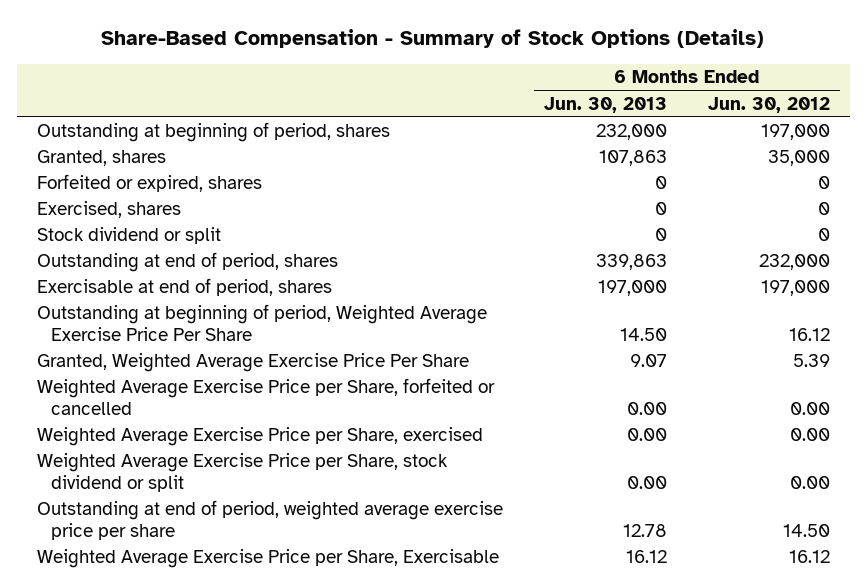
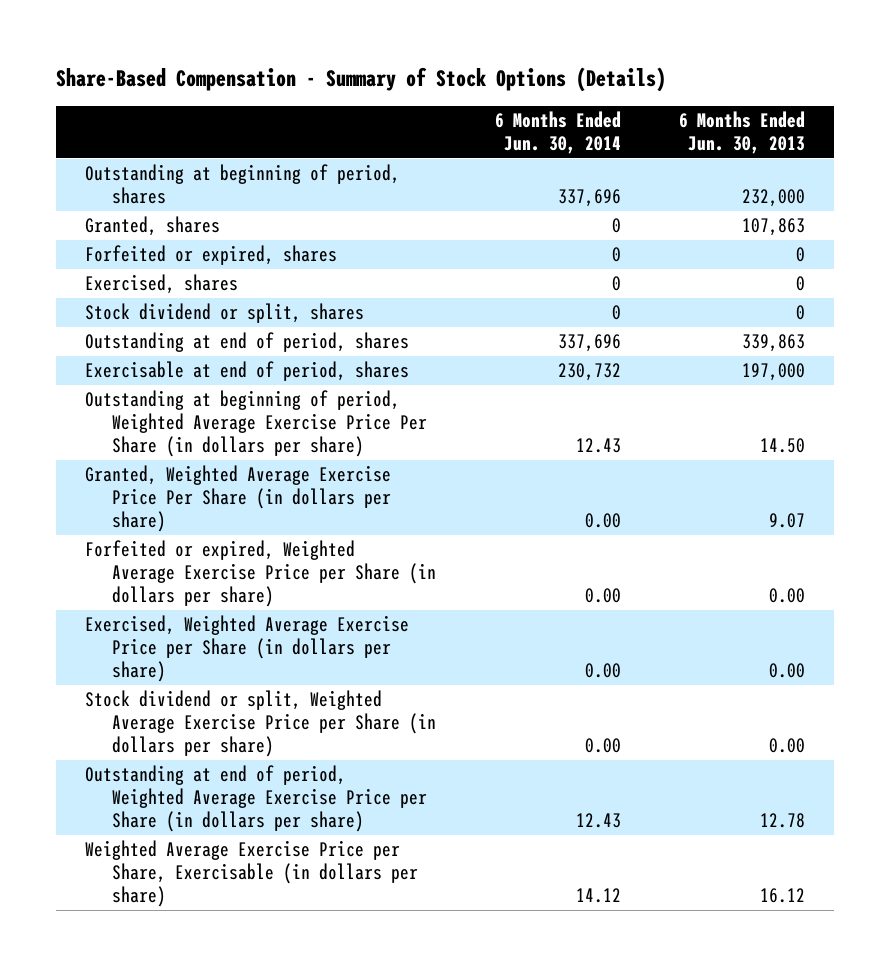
[707,96,830,113] Jun. 30, 2012 -> none
none -> [494,111,621,154] 6 Months Ended Jun. 30, 2014
[37,227,222,245] Stock dividend or split -> [85,303,365,324] Stock dividend or split, shares
[37,304,488,342] Outstanding at beginning of period, Weighted Average Exercise Price Per Share -> [85,390,428,458] Outstanding at beginning of period, Weighted Average Exercise Price Per Share (in dollars per share)
[37,353,470,373] Granted, Weighted Average Exercise Price Per Share -> [85,465,392,533] Granted, Weighted Average Exercise Price Per Share (in dollars per share)
[37,378,496,416] Weighted Average Exercise Price per Share, forfeited or cancelled -> [85,540,437,608] Forfeited or expired, Weighted Average Exercise Price per Share (in dollars per share)
[37,427,484,447] Weighted Average Exercise Price per Share, exercised -> [85,615,410,683] Exercised, Weighted Average Exercise Price per Share (in dollars per share)
[37,453,449,493] Weighted Average Exercise Price per Share, stock dividend or split -> [85,690,437,758] Stock dividend or split, Weighted Average Exercise Price per Share (in dollars per share)
[37,500,504,541] Outstanding at end of period, weighted average exercise price per share -> [85,765,428,833] Outstanding at end of period, Weighted Average Exercise Price per Share (in dollars per share)
[37,549,500,569] Weighted Average Exercise Price per Share, Exercisable -> [85,840,419,908] Weighted Average Exercise Price per Share, Exercisable (in dollars per share)

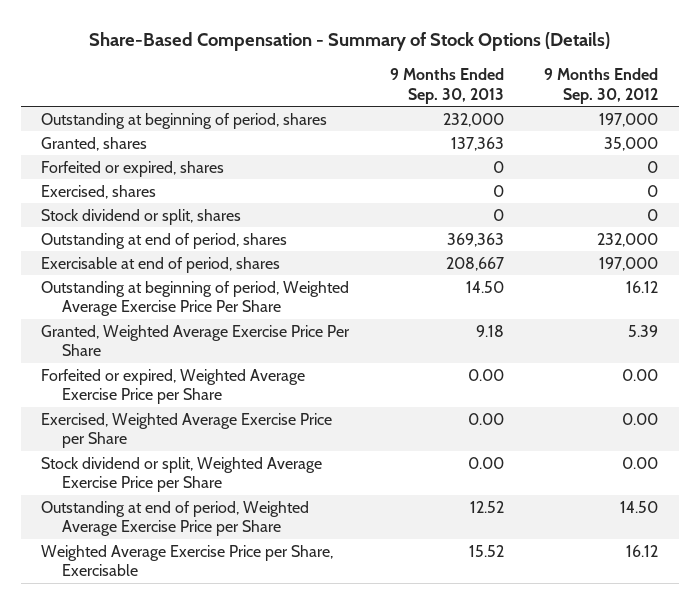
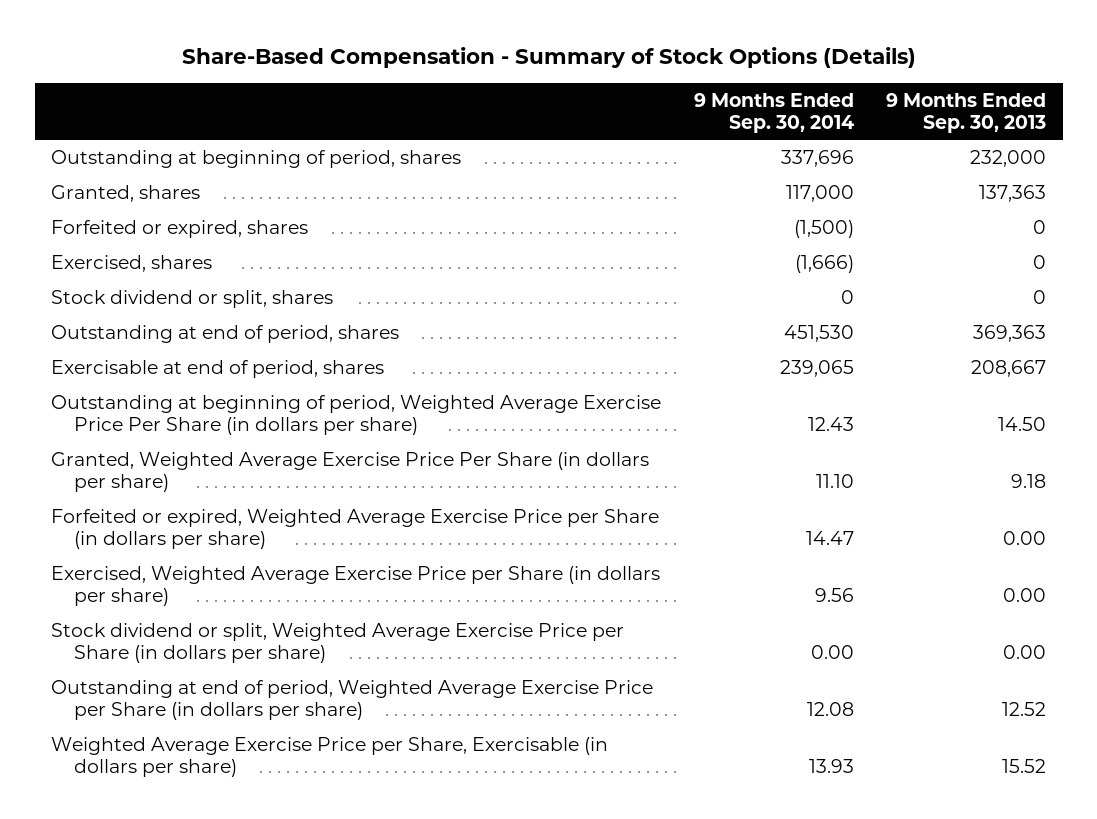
[544,68,659,104] 9 Months Ended Sep. 30, 2012 -> none
none -> [693,92,854,133] 9 Months Ended Sep. 30, 2014
[41,280,350,317] Outstanding at beginning of period, Weighted Average Exercise Price Per Share -> [50,394,661,436] Outstanding at beginning of period, Weighted Average Exercise Price Per Share (in dollars per share)
[41,324,351,357] Granted, Weighted Average Exercise Price Per Share -> [50,451,649,493] Granted, Weighted Average Exercise Price Per Share (in dollars per share)
[41,368,306,405] Forfeited or expired, Weighted Average Exercise Price per Share -> [50,508,659,550] Forfeited or expired, Weighted Average Exercise Price per Share (in dollars per share)
[41,412,333,449] Exercised, Weighted Average Exercise Price per Share -> [50,565,660,607] Exercised, Weighted Average Exercise Price per Share (in dollars per share)
[41,456,323,493] Stock dividend or split, Weighted Average Exercise Price per Share -> [50,622,624,664] Stock dividend or split, Weighted Average Exercise Price per Share (in dollars per share)
[41,500,310,537] Outstanding at end of period, Weighted Average Exercise Price per Share -> [50,679,653,721] Outstanding at end of period, Weighted Average Exercise Price per Share (in dollars per share)
[41,544,334,577] Weighted Average Exercise Price per Share, Exercisable -> [50,736,608,778] Weighted Average Exercise Price per Share, Exercisable (in dollars per share)

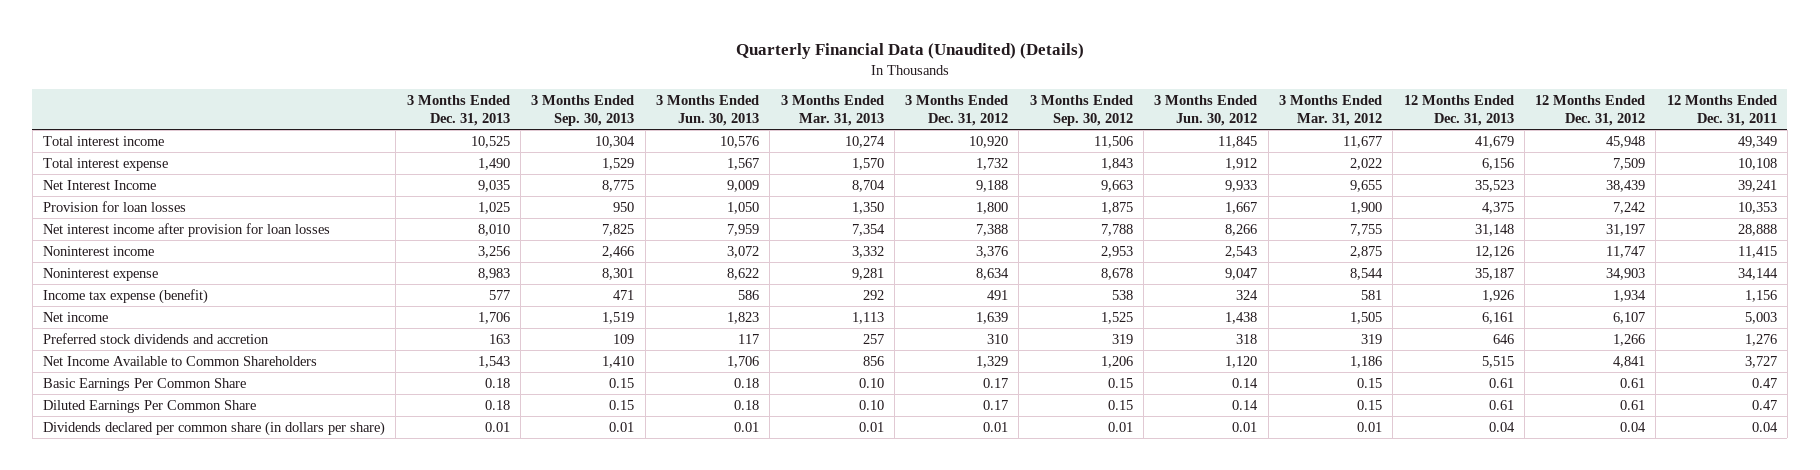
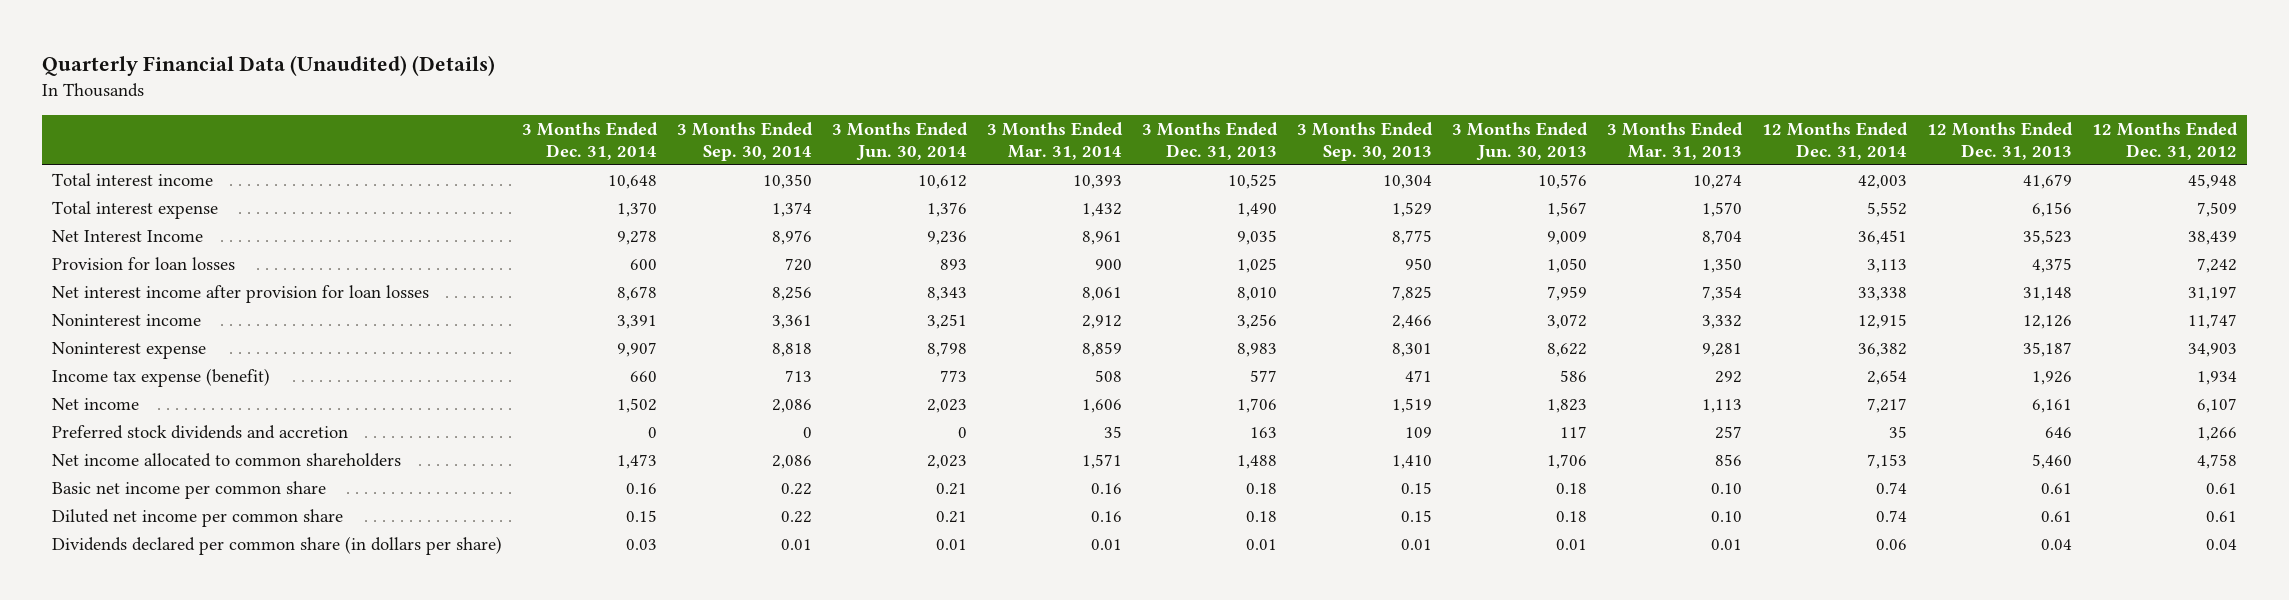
[905,95,1009,127] 3 Months Ended Dec. 31, 2012 -> none
[1029,95,1133,127] 3 Months Ended Sep. 30, 2012 -> none
[1154,95,1258,127] 3 Months Ended Jun. 30, 2012 -> none
[1278,95,1382,127] 3 Months Ended Mar. 31, 2012 -> none
[1666,95,1777,127] 12 Months Ended Dec. 31, 2011 -> none
none -> [521,122,658,160] 3 Months Ended Dec. 31, 2014
none -> [676,122,813,161] 3 Months Ended Sep. 30, 2014
none -> [831,122,968,161] 3 Months Ended Jun. 30, 2014
none -> [986,122,1123,160] 3 Months Ended Mar. 31, 2014
none -> [1761,122,1908,160] 12 Months Ended Dec. 31, 2014
[43,355,318,366] Net Income Available to Common Shareholders -> [51,453,401,468] Net income allocated to common shareholders
[477,355,510,368] 1,543 -> [1236,455,1277,470] 1,488
[1481,355,1514,368] 5,515 -> [2032,454,2073,470] 5,460
[1613,355,1646,368] 4,841 -> [2197,454,2238,470] 4,758
[43,377,247,391] Basic Earnings Per Common Share -> [51,481,326,500] Basic net income per common share
[43,399,257,413] Diluted Earnings Per Common Share -> [51,509,343,528] Diluted net income per common share

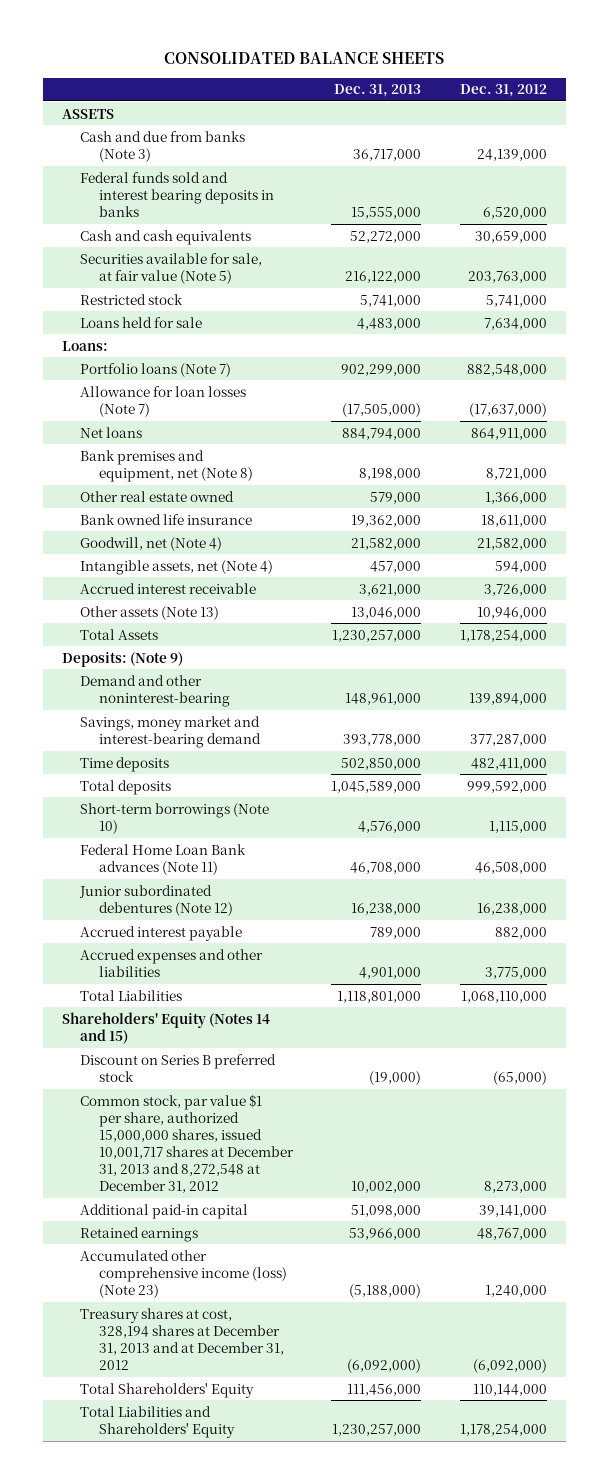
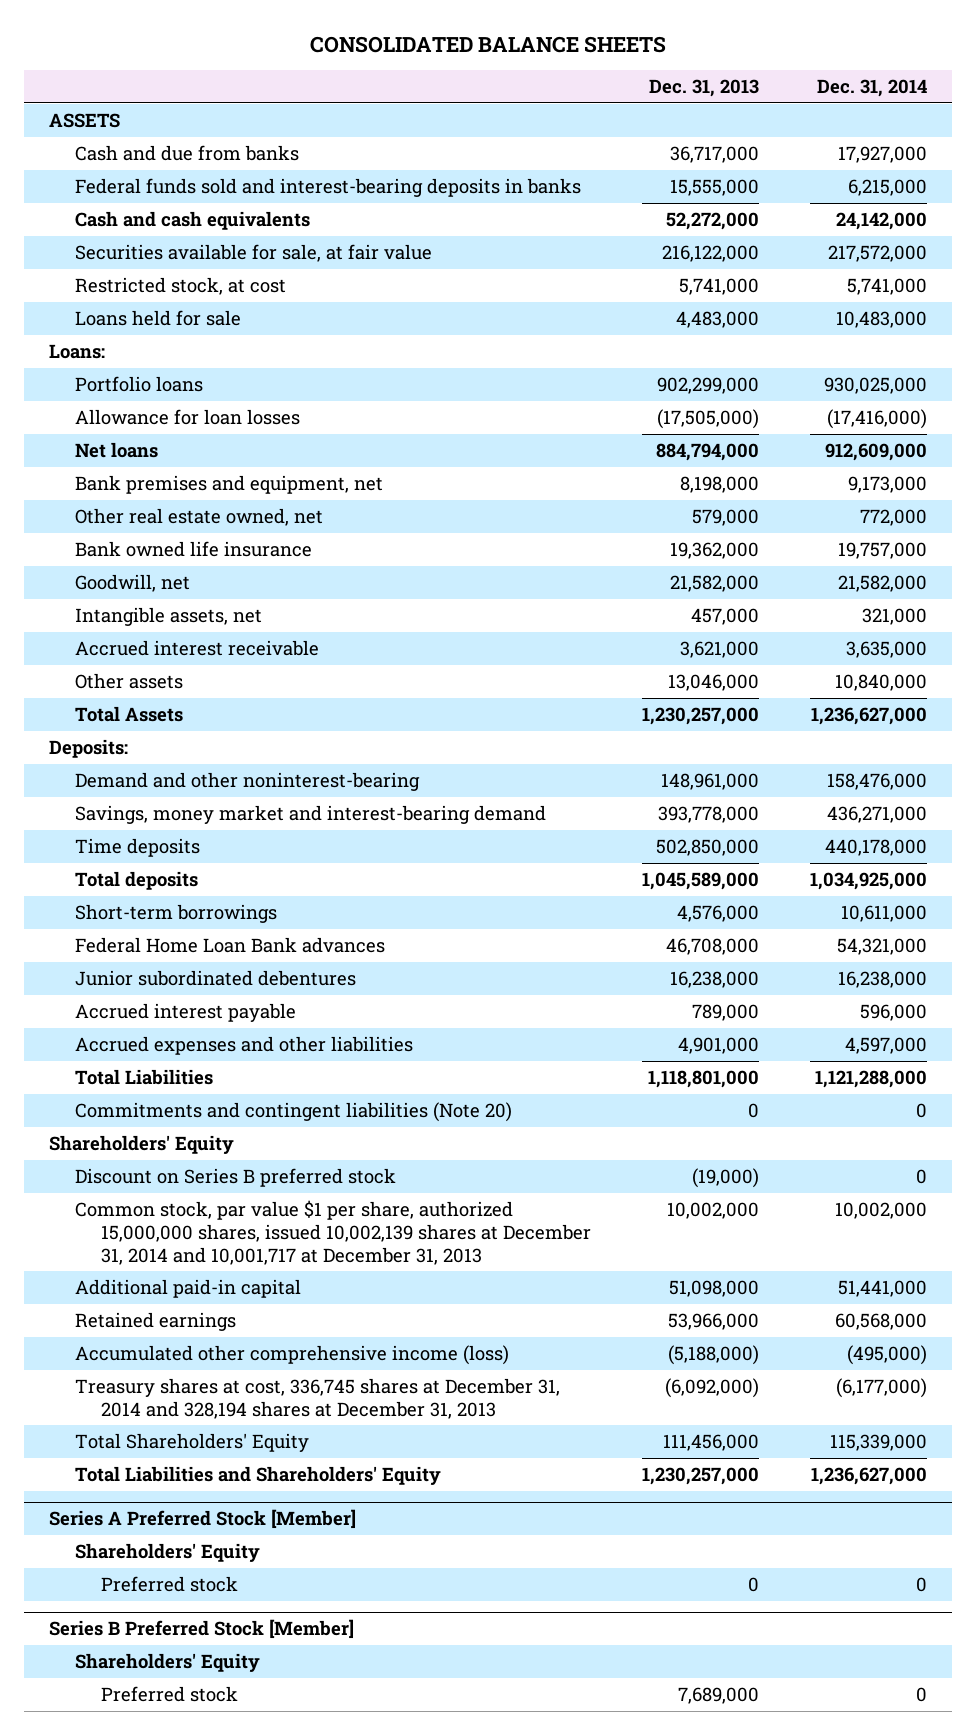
[460,84,548,98] Dec. 31, 2012 -> none
none -> [816,79,927,98] Dec. 31, 2014
[80,130,246,162] Cash and due from banks (Note 3) -> [74,144,299,161] Cash and due from banks
[80,171,274,217] Federal funds sold and interest bearing deposits in banks -> [74,177,581,197] Federal funds sold and interest-bearing deposits in banks
[80,252,263,284] Securities available for sale, at fair value (Note 5) -> [74,243,432,262] Securities available for sale, at fair value
[80,293,184,305] Restricted stock -> [74,276,286,295] Restricted stock, at cost
[80,362,232,377] Portfolio loans (Note 7) -> [74,375,203,392] Portfolio loans
[80,385,247,417] Allowance for loan losses (Note 7) -> [74,408,300,425] Allowance for loan losses
[80,449,253,482] Bank premises and equipment, net (Note 8) -> [74,474,383,494] Bank premises and equipment, net
[80,490,235,502] Other real estate owned -> [74,507,323,526] Other real estate owned, net
[80,536,223,551] Goodwill, net (Note 4) -> [74,573,190,592] Goodwill, net
[80,559,274,575] Intangible assets, net (Note 4) -> [74,606,262,626] Intangible assets, net
[80,605,220,620] Other assets (Note 13) -> [74,672,183,689] Other assets
[61,651,183,667] Deposits: (Note 9) -> [49,738,129,758] Deposits:
[80,802,270,834] Short-term borrowings (Note 10) -> [74,903,277,923] Short-term borrowings
[80,843,247,875] Federal Home Loan Bank advances (Note 11) -> [74,936,385,953] Federal Home Loan Bank advances
[79,884,233,916] Junior subordinated debentures (Note 12) -> [74,969,356,986] Junior subordinated debentures
none -> [74,1101,512,1122] Commitments and contingent liabilities (Note 20)
[61,1011,270,1044] Shareholders' Equity (Notes 14 and 15) -> [49,1134,235,1154] Shareholders' Equity
[80,1093,294,1194] Common stock, par value $1 per share, authorized 15,000,000 shares, issued 10,001,717 shares at December 31, 2013 and 8,272,548 at December 31, 2012 -> [74,1199,591,1265] Common stock, par value $1 per share, authorized 15,000,000 shares, issued 10,002,139 shares at December 31, 2014 and 10,001,717 at December 31, 2013
[80,1249,287,1298] Accumulated other comprehensive income (loss) (Note 23) -> [74,1344,509,1365] Accumulated other comprehensive income (loss)
[80,1307,284,1371] Treasury shares at cost, 328,194 shares at December 31, 2013 and at December 31, 2012 -> [74,1377,560,1419] Treasury shares at cost, 336,745 shares at December 31, 2014 and 328,194 shares at December 31, 2013
none -> [49,1509,357,1530] Series A Preferred Stock [Member]
none -> [74,1542,260,1562] Shareholders' Equity
none -> [100,1575,238,1592] Preferred stock
none -> [49,1619,355,1640] Series B Preferred Stock [Member]
none -> [74,1652,260,1672] Shareholders' Equity
none -> [100,1685,238,1702] Preferred stock

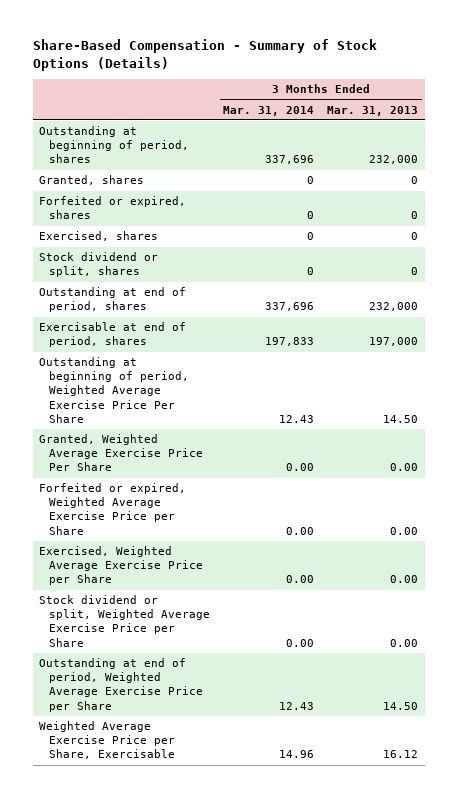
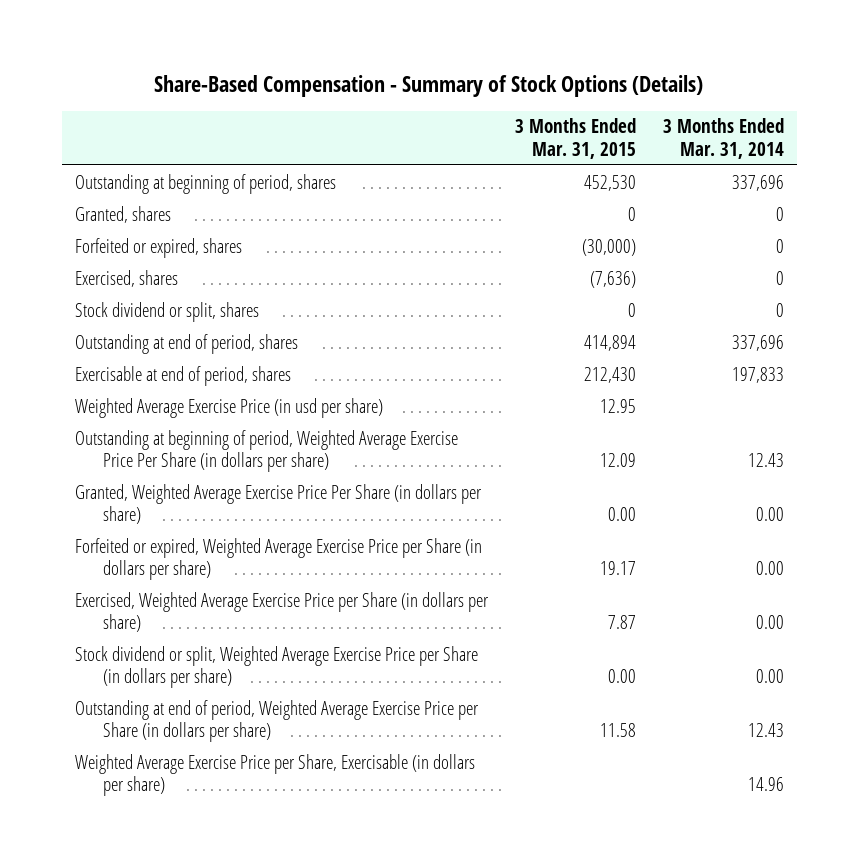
[327,105,419,116] Mar. 31, 2013 -> none
none -> [514,118,636,159] 3 Months Ended Mar. 31, 2015
none -> [75,397,384,418] Weighted Average Exercise Price (in usd per share)
[39,357,189,423] Outstanding at beginning of period, Weighted Average Exercise Price Per Share -> [75,429,459,472] Outstanding at beginning of period, Weighted Average Exercise Price Per Share (in dollars per share)
[39,434,203,472] Granted, Weighted Average Exercise Price Per Share -> [75,483,483,524] Granted, Weighted Average Exercise Price Per Share (in dollars per share)
[39,483,187,535] Forfeited or expired, Weighted Average Exercise Price per Share -> [75,537,483,580] Forfeited or expired, Weighted Average Exercise Price per Share (in dollars per share)
[39,546,203,586] Exercised, Weighted Average Exercise Price per Share -> [75,591,490,632] Exercised, Weighted Average Exercise Price per Share (in dollars per share)
[39,595,210,647] Stock dividend or split, Weighted Average Exercise Price per Share -> [75,645,479,688] Stock dividend or split, Weighted Average Exercise Price per Share (in dollars per share)
[39,658,203,712] Outstanding at end of period, Weighted Average Exercise Price per Share -> [75,699,480,742] Outstanding at end of period, Weighted Average Exercise Price per Share (in dollars per share)
[39,721,175,760] Weighted Average Exercise Price per Share, Exercisable -> [75,753,476,796] Weighted Average Exercise Price per Share, Exercisable (in dollars per share)

